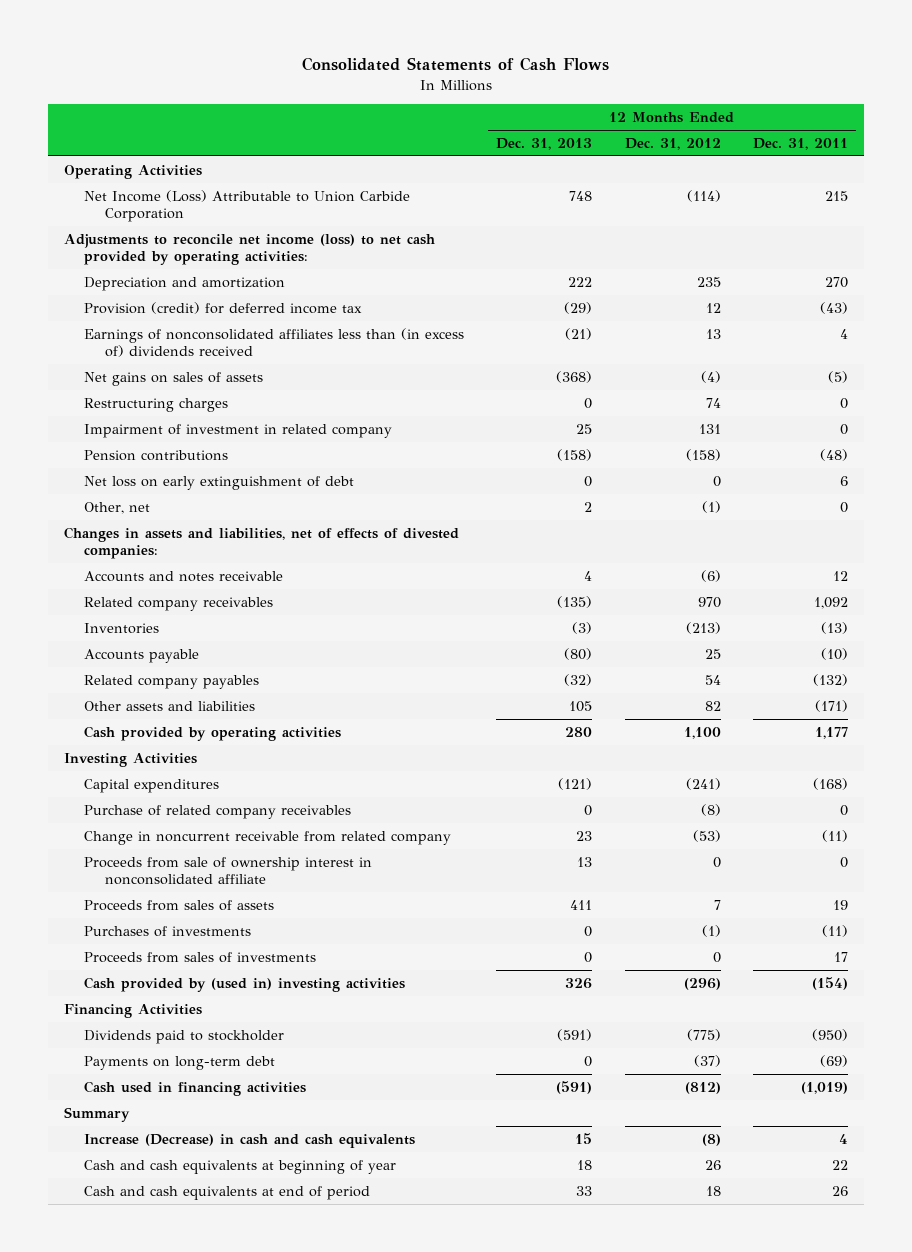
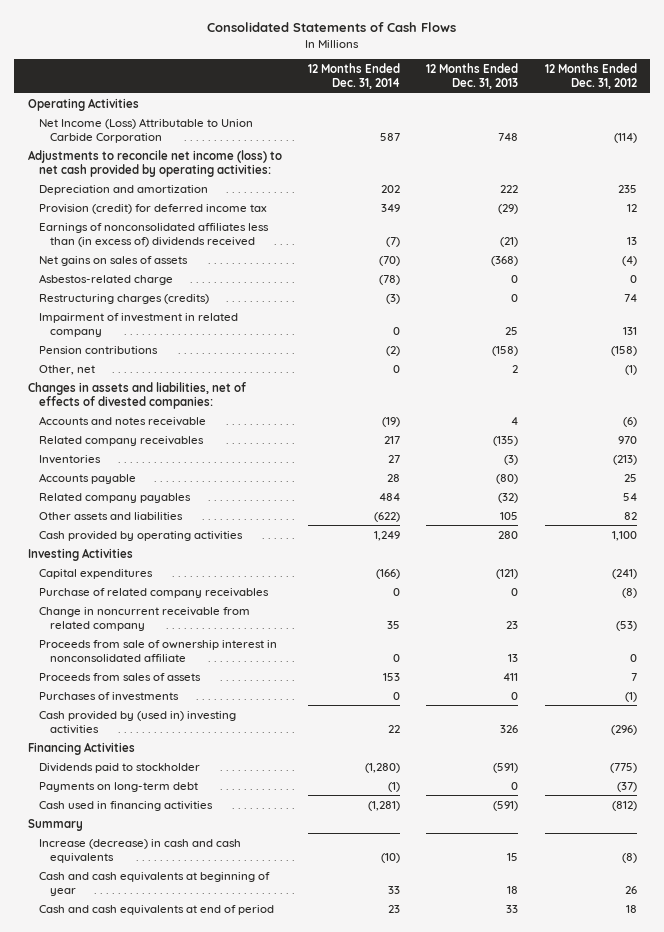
[752,137,848,150] Dec. 31, 2011 -> none
none -> [308,62,401,89] 12 Months Ended Dec. 31, 2014
none -> [38,273,173,285] Asbestos-related charge
[84,397,229,412] Restructuring charges -> [38,293,209,304] Restructuring charges (credits)
[84,475,355,490] Net loss on early extinguishment of debt -> none
[84,951,317,963] Proceeds from sales of investments -> none
[84,1133,416,1148] Increase (Decrease) in cash and cash equivalents -> [38,838,241,863] Increase (decrease) in cash and cash equivalents

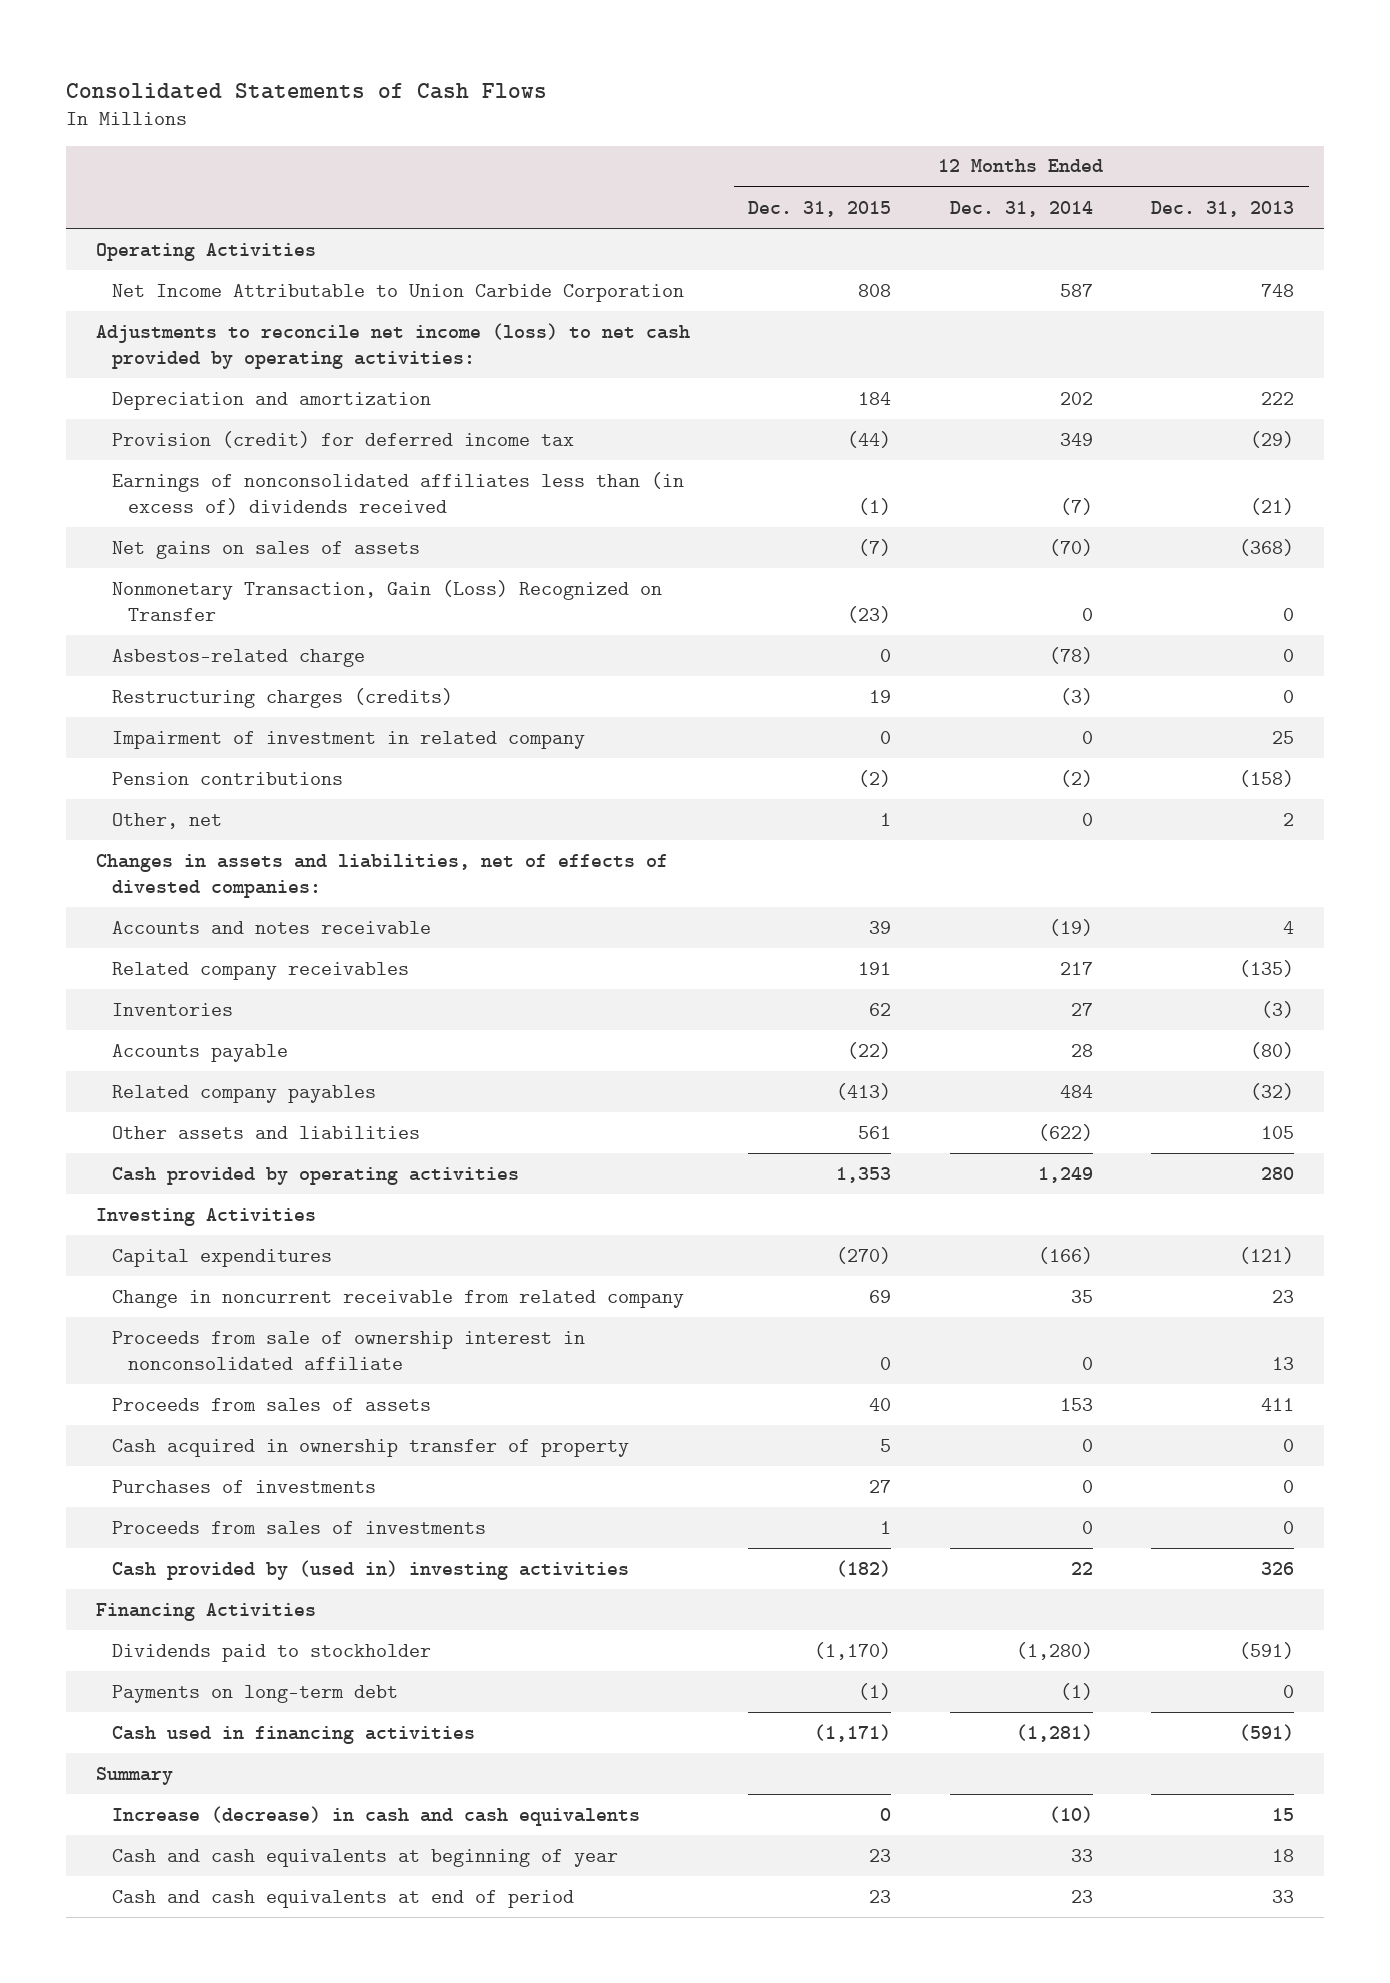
[544,62,637,89] 12 Months Ended Dec. 31, 2012 -> none
none -> [748,200,892,217] Dec. 31, 2015
[38,117,253,143] Net Income (Loss) Attributable to Union Carbide Corporation -> [111,283,684,302] Net Income Attributable to Union Carbide Corporation
none -> [111,579,662,621] Nonmonetary Transaction, Gain (Loss) Recognized on Transfer
[38,587,269,598] Purchase of related company receivables -> none
none -> [111,1438,629,1457] Cash acquired in ownership transfer of property
none -> [111,1520,486,1534] Proceeds from sales of investments

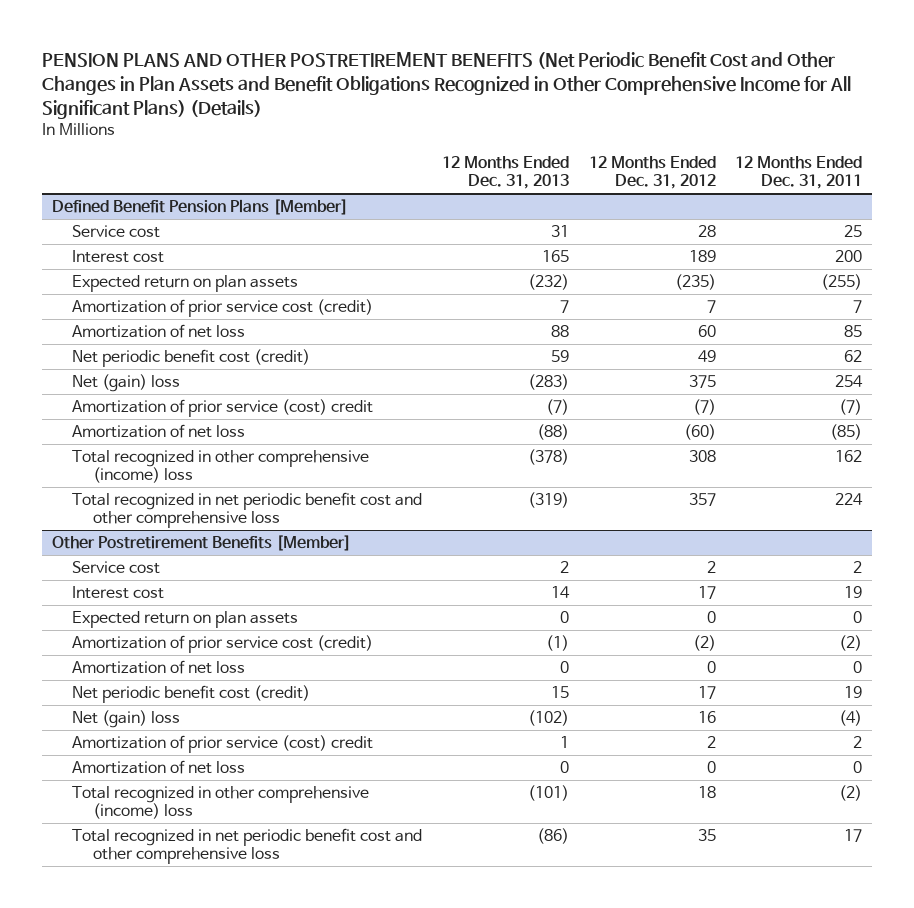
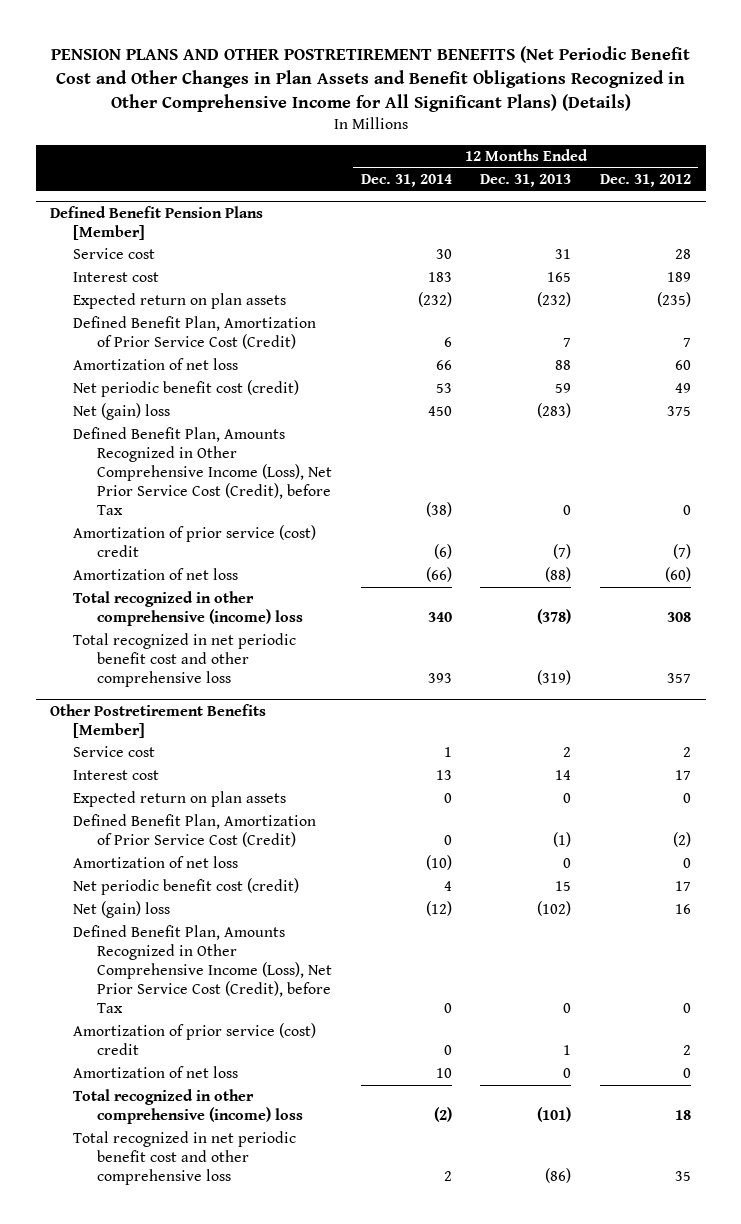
[735,156,863,190] 12 Months Ended Dec. 31, 2011 -> none
none -> [360,174,452,188] Dec. 31, 2014
[72,299,374,318] Amortization of prior service cost (credit) -> [73,316,317,350] Defined Benefit Plan, Amortization of Prior Service Cost (Credit)
none -> [73,427,332,516] Defined Benefit Plan, Amounts Recognized in Other Comprehensive Income (Loss), Net Prior Service Cost (Credit), before Tax
[72,635,374,654] Amortization of prior service cost (credit) -> [73,814,317,848] Defined Benefit Plan, Amortization of Prior Service Cost (Credit)
none -> [73,925,332,1014] Defined Benefit Plan, Amounts Recognized in Other Comprehensive Income (Loss), Net Prior Service Cost (Credit), before Tax

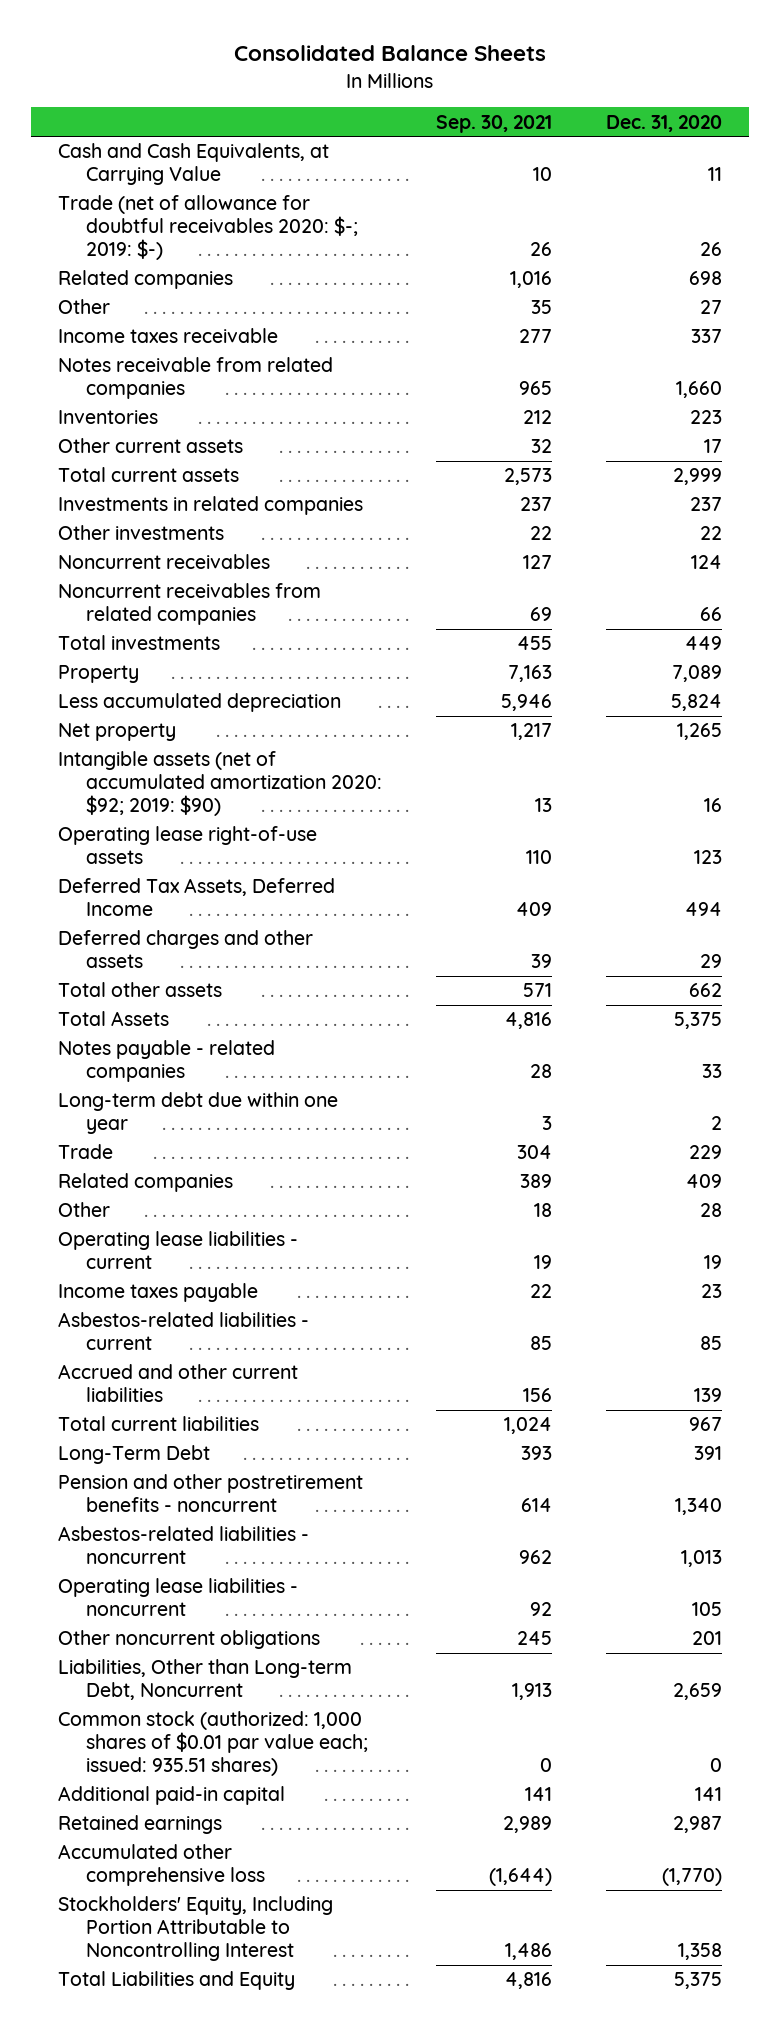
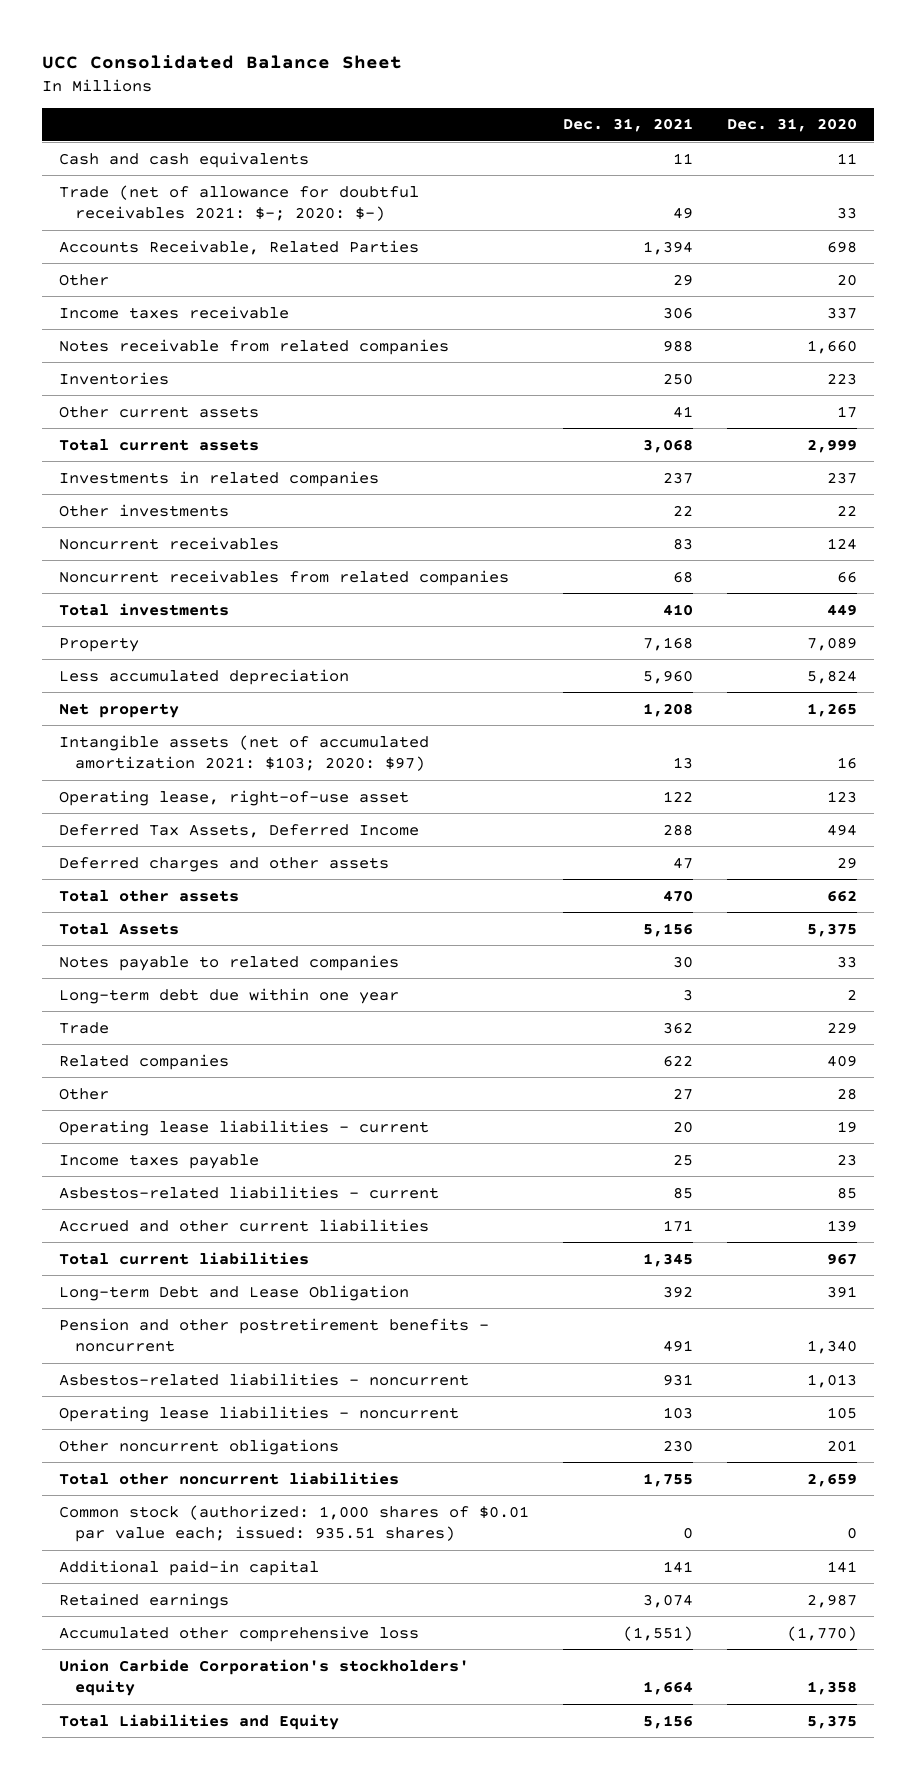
[233,45,546,62] Consolidated Balance Sheets -> [41,54,402,69] UCC Consolidated Balance Sheet
[435,114,552,133] Sep. 30, 2021 -> none
none -> [562,118,693,133] Dec. 31, 2021
[57,143,329,186] Cash and Cash Equivalents, at Carrying Value -> [58,151,309,168] Cash and cash equivalents
[57,195,359,261] Trade (net of allowance for doubtful receivables 2020: $-; 2019: $-) -> [58,184,419,222] Trade (net of allowance for doubtful receivables 2021: $-; 2020: $-)
[699,242,722,257] 26 -> [836,207,857,220] 33
[57,270,233,290] Related companies -> [58,239,419,255] Accounts Receivable, Related Parties
[699,300,722,315] 27 -> [836,273,857,286] 20
[57,751,383,817] Intangible assets (net of accumulated amortization 2020: $92; 2019: $90) -> [58,734,429,772] Intangible assets (net of accumulated amortization 2021: $103; 2020: $97)
[57,826,317,865] Operating lease right-of-use assets -> [58,789,409,806] Operating lease, right-of-use asset
[57,1040,275,1083] Notes payable - related companies -> [58,954,399,971] Notes payable to related companies
[57,1445,210,1465] Long-Term Debt -> [58,1284,409,1301] Long-term Debt and Lease Obligation
[57,1659,352,1701] Liabilities, Other than Long-term Debt, Noncurrent -> [58,1471,399,1485] Total other noncurrent liabilities
[57,1896,333,1962] Stockholders' Equity, Including Portion Attributable to Noncontrolling Interest -> [58,1658,469,1697] Union Carbide Corporation's stockholders' equity

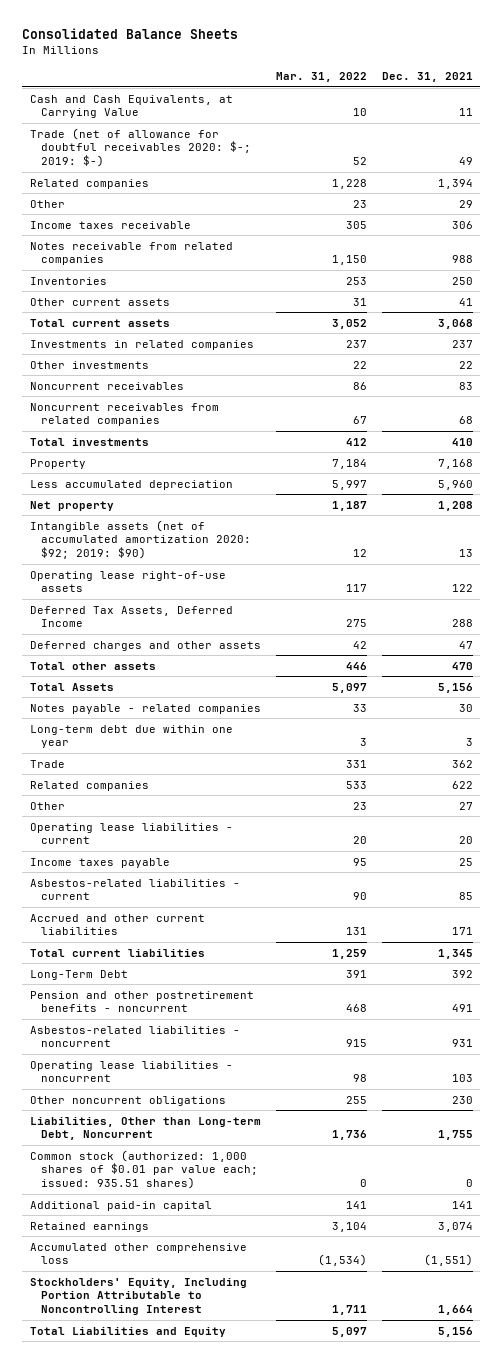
[41,54,402,69] UCC Consolidated Balance Sheet -> [22,28,239,40] Consolidated Balance Sheets
[726,118,857,133] Dec. 31, 2020 -> none
none -> [275,72,367,83] Mar. 31, 2022
[58,151,309,168] Cash and cash equivalents -> [29,94,233,119] Cash and Cash Equivalents, at Carrying Value
[58,184,419,222] Trade (net of allowance for doubtful receivables 2021: $-; 2020: $-) -> [29,127,252,168] Trade (net of allowance for doubtful receivables 2020: $-; 2019: $-)
[58,239,419,255] Accounts Receivable, Related Parties -> [29,178,149,189] Related companies
[58,734,429,772] Intangible assets (net of accumulated amortization 2021: $103; 2020: $97) -> [29,519,252,560] Intangible assets (net of accumulated amortization 2020: $92; 2019: $90)
[58,789,409,806] Operating lease, right-of-use asset -> [29,570,226,593] Operating lease right-of-use assets
[58,954,399,971] Notes payable to related companies -> [29,703,261,714] Notes payable - related companies
[58,1284,409,1301] Long-term Debt and Lease Obligation -> [29,969,128,980] Long-Term Debt
[58,1471,399,1485] Total other noncurrent liabilities -> [29,1116,261,1141] Liabilities, Other than Long-term Debt, Noncurrent
[58,1658,469,1697] Union Carbide Corporation's stockholders' equity -> [29,1277,247,1316] Stockholders' Equity, Including Portion Attributable to Noncontrolling Interest

